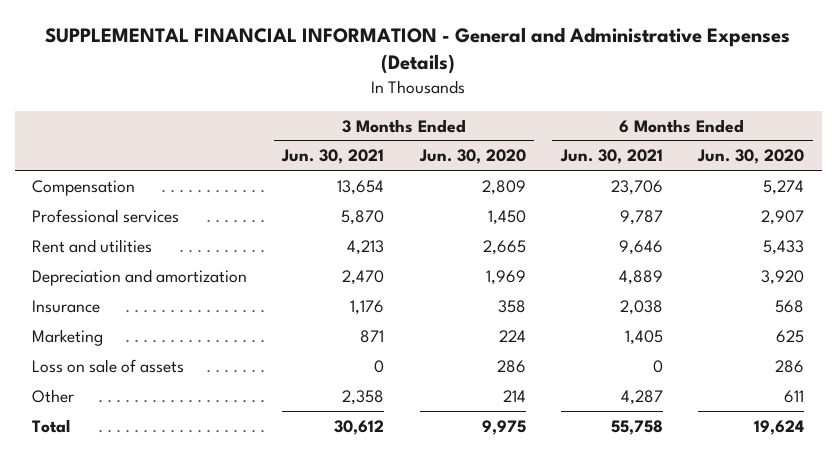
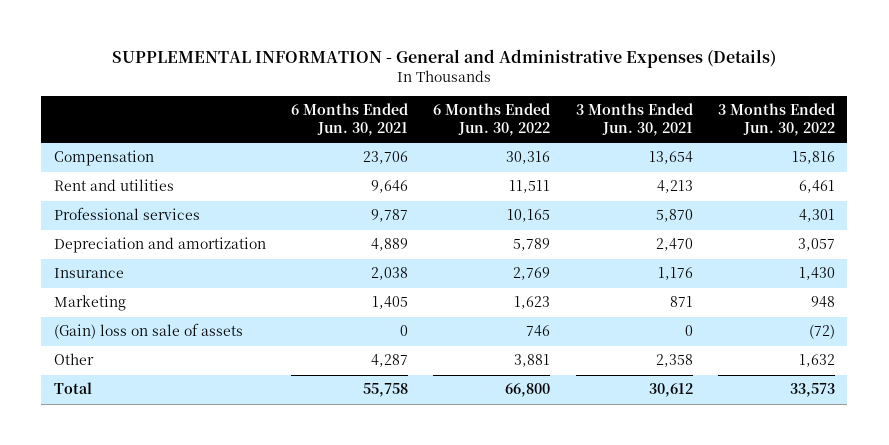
[45,26,791,75] SUPPLEMENTAL FINANCIAL INFORMATION - General and Administrative Expenses (Details) -> [112,49,777,69] SUPPLEMENTAL INFORMATION - General and Administrative Expenses (Details)
[418,149,526,165] Jun. 30, 2020 -> none
[697,149,805,165] Jun. 30, 2020 -> none
none -> [433,103,551,137] 6 Months Ended Jun. 30, 2022
none -> [717,103,835,137] 3 Months Ended Jun. 30, 2022
[32,208,180,223] Professional services -> [53,207,200,221] Professional services
[32,358,185,373] Loss on sale of assets -> [53,323,243,340] (Gain) loss on sale of assets

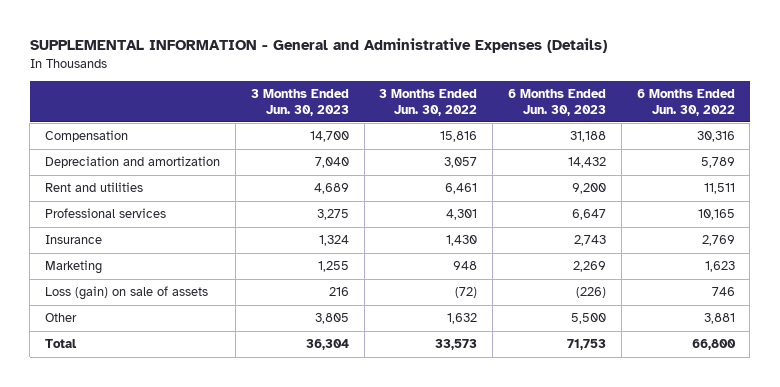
[291,103,409,137] 6 Months Ended Jun. 30, 2021 -> none
[575,103,693,137] 3 Months Ended Jun. 30, 2021 -> none
none -> [250,88,349,116] 3 Months Ended Jun. 30, 2023
none -> [507,88,606,116] 6 Months Ended Jun. 30, 2023
[53,237,266,254] Depreciation and amortization -> [45,156,221,169] Depreciation and amortization
[53,323,243,340] (Gain) loss on sale of assets -> [45,286,209,301] Loss (gain) on sale of assets

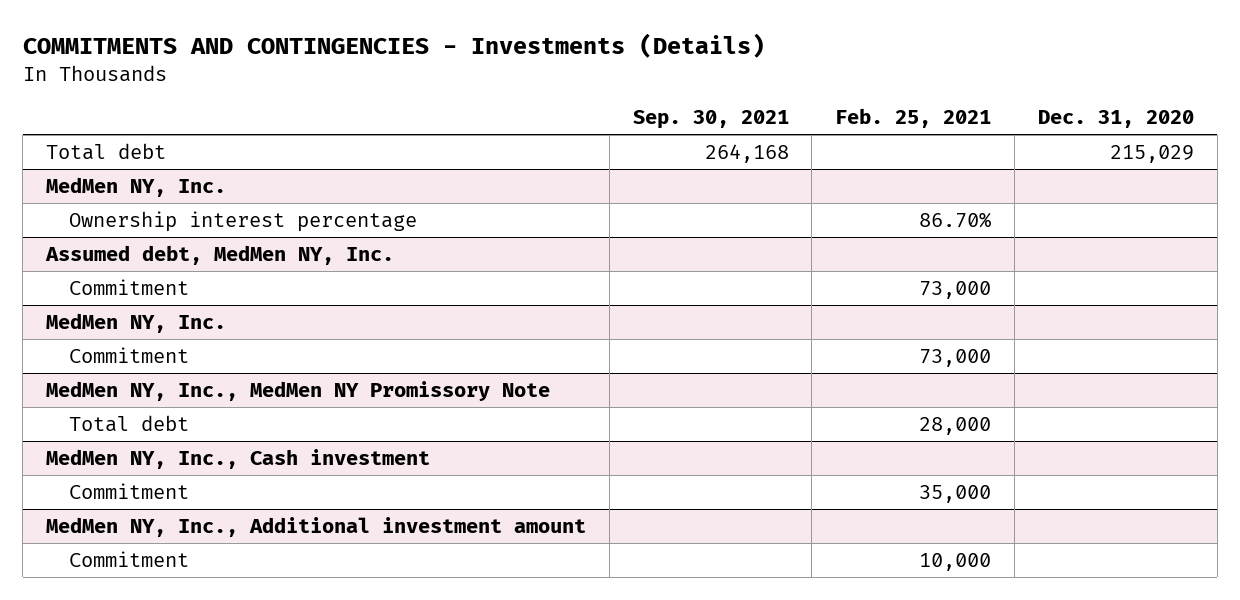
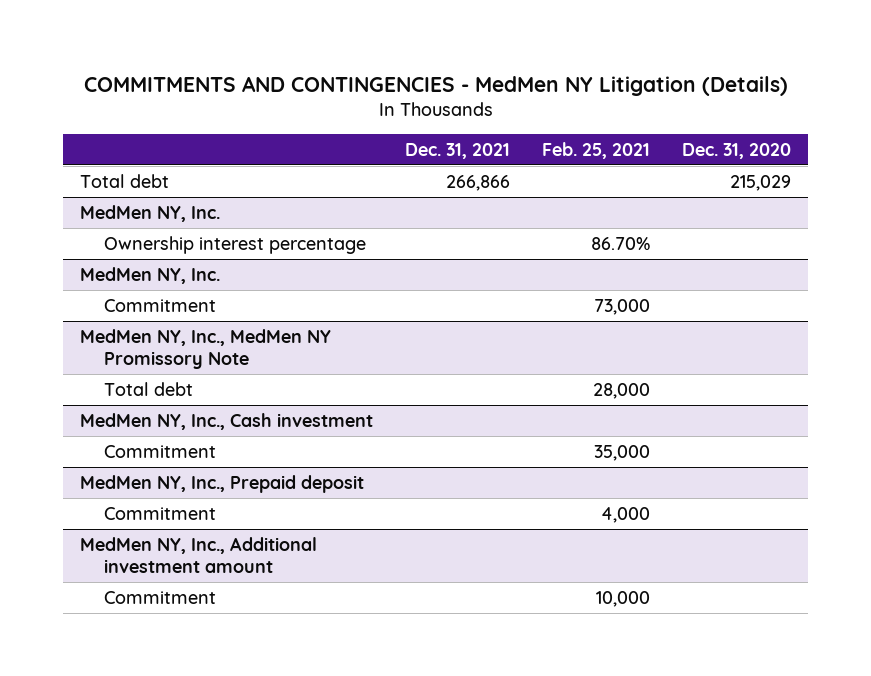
[22,32,765,58] COMMITMENTS AND CONTINGENCIES - Investments (Details) -> [83,75,788,96] COMMITMENTS AND CONTINGENCIES - MedMen NY Litigation (Details)
[632,110,789,130] Sep. 30, 2021 -> none
none -> [404,143,510,160] Dec. 31, 2021
[44,244,394,265] Assumed debt, MedMen NY, Inc. -> none
[68,278,189,295] Commitment -> none
none -> [79,474,364,493] MedMen NY, Inc., Prepaid deposit
none -> [103,506,216,520] Commitment

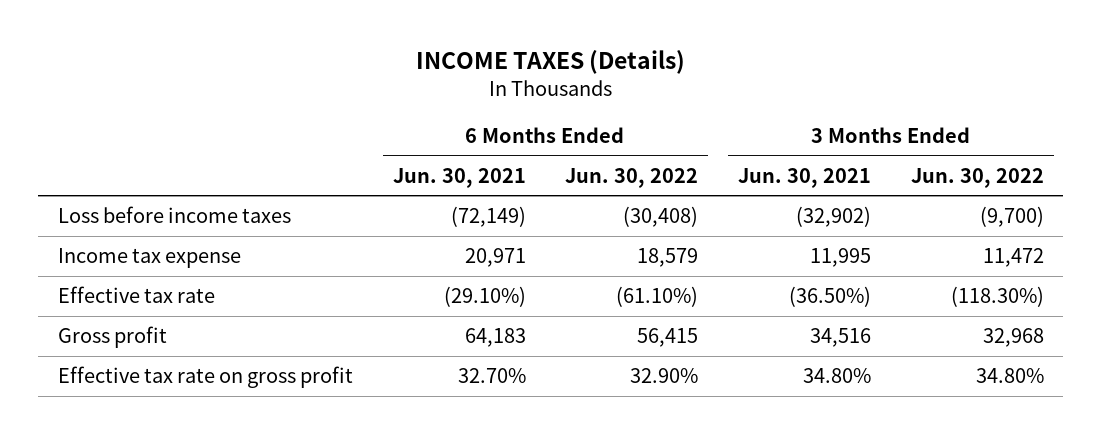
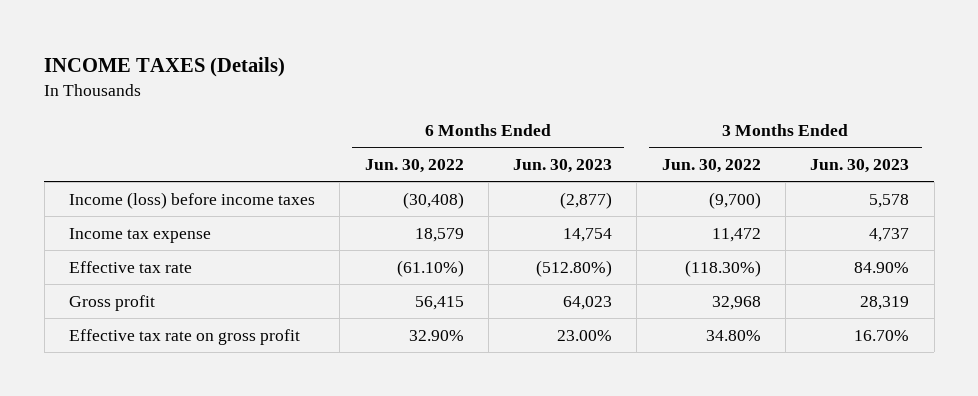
[392,167,526,188] Jun. 30, 2021 -> none
[737,167,871,188] Jun. 30, 2021 -> none
none -> [513,159,613,174] Jun. 30, 2023
none -> [810,159,910,174] Jun. 30, 2023
[57,206,291,224] Loss before income taxes -> [68,191,315,209] Income (loss) before income taxes

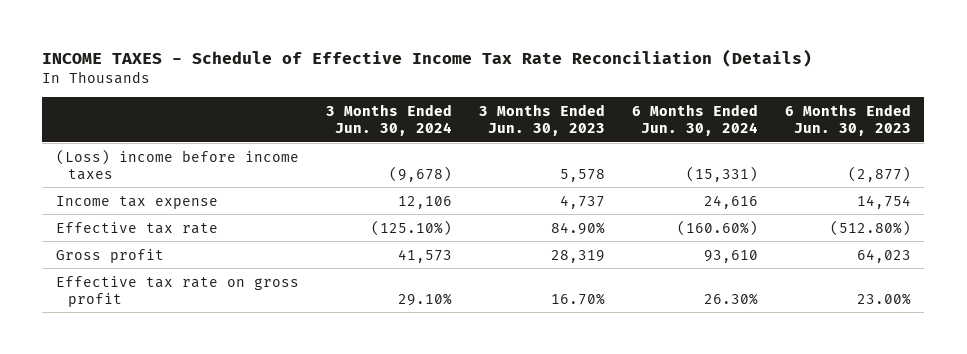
[44,56,286,77] INCOME TAXES (Details) -> [42,49,813,68] INCOME TAXES - Schedule of Effective Income Tax Rate Reconciliation (Details)
[364,159,464,174] Jun. 30, 2022 -> none
[661,159,761,174] Jun. 30, 2022 -> none
none -> [325,103,452,136] 3 Months Ended Jun. 30, 2024
none -> [631,103,758,136] 6 Months Ended Jun. 30, 2024
[68,191,315,209] Income (loss) before income taxes -> [55,148,299,180] (Loss) income before income taxes

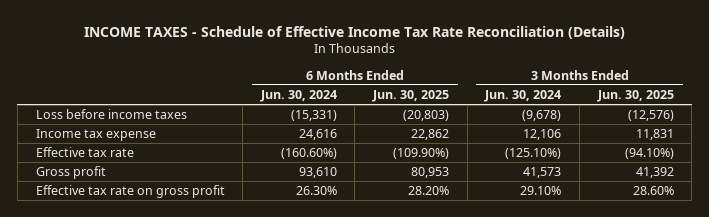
[478,103,605,136] 3 Months Ended Jun. 30, 2023 -> none
[784,103,911,136] 6 Months Ended Jun. 30, 2023 -> none
none -> [372,89,450,102] Jun. 30, 2025
none -> [596,89,674,102] Jun. 30, 2025
[55,148,299,180] (Loss) income before income taxes -> [35,109,187,120] Loss before income taxes

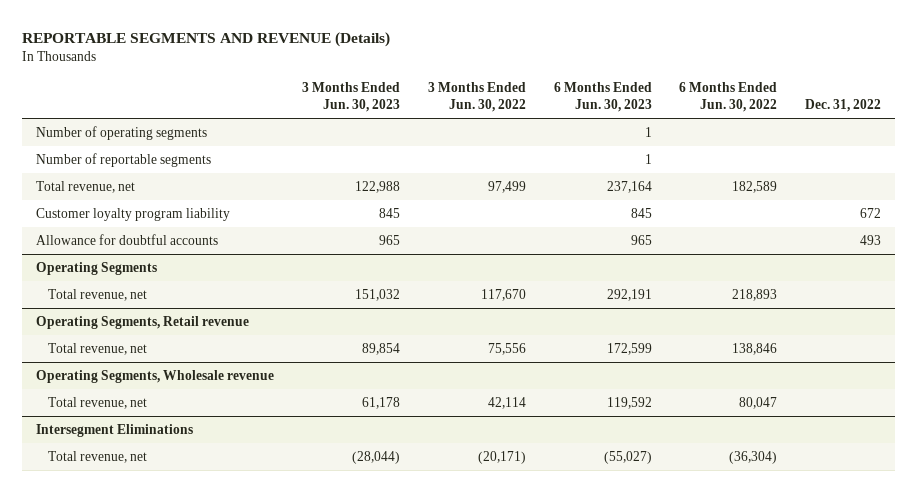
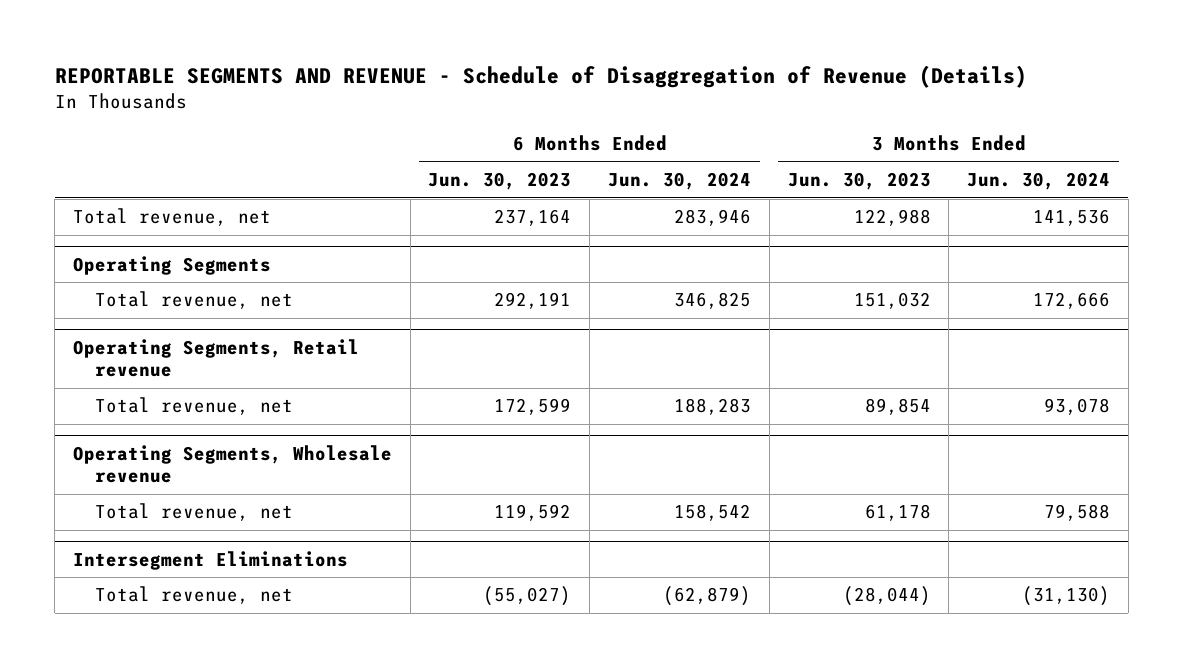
[22,31,391,47] REPORTABLE SEGMENTS AND REVENUE (Details) -> [54,64,1027,88] REPORTABLE SEGMENTS AND REVENUE - Schedule of Disaggregation of Revenue (Details)
[427,82,526,113] 3 Months Ended Jun. 30, 2022 -> none
[679,82,778,113] 6 Months Ended Jun. 30, 2022 -> none
[805,99,882,113] Dec. 31, 2022 -> none
none -> [607,172,751,191] Jun. 30, 2024
none -> [967,172,1111,191] Jun. 30, 2024
[36,126,208,141] Number of operating segments -> none
[36,153,212,168] Number of reportable segments -> none
[36,208,231,222] Customer loyalty program liability -> none
[36,234,219,246] Allowance for doubtful accounts -> none

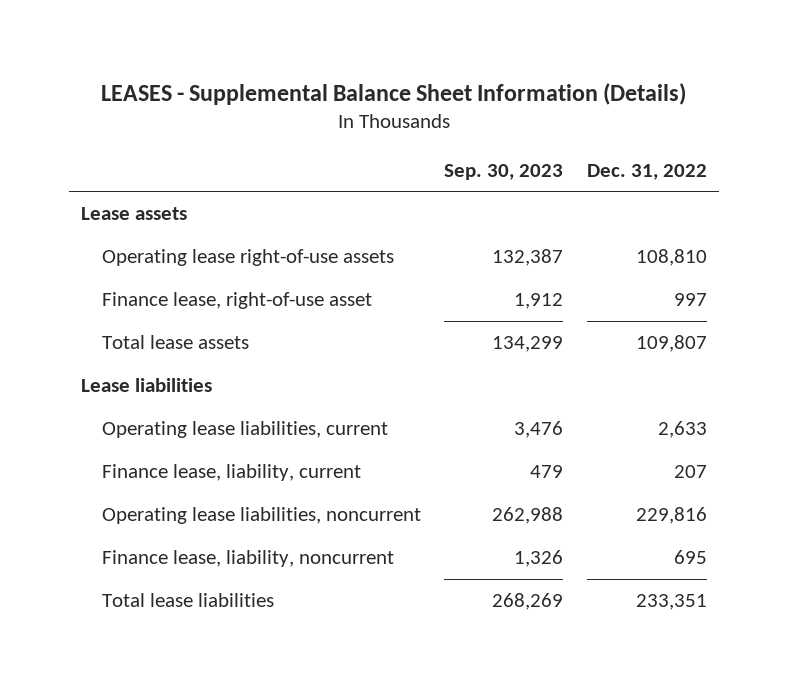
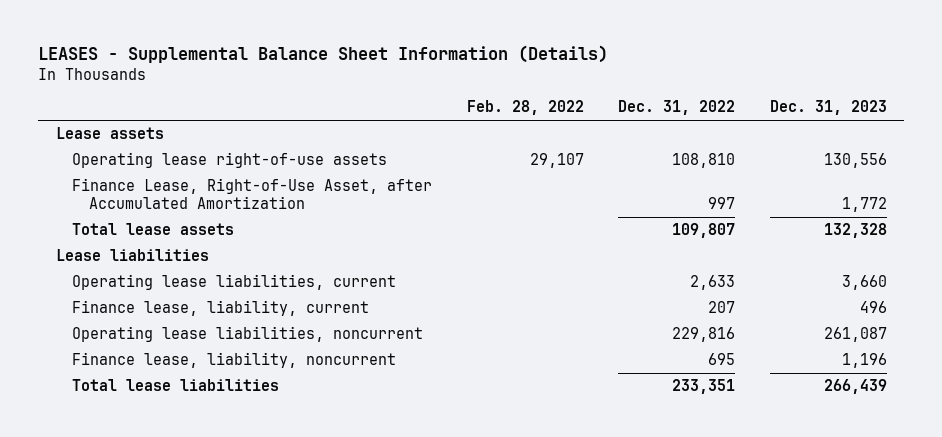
[444,163,564,180] Sep. 30, 2023 -> none
none -> [466,100,584,116] Feb. 28, 2022
none -> [769,100,887,116] Dec. 31, 2023
[101,291,372,309] Finance lease, right-of-use asset -> [72,178,433,210] Finance Lease, Right-of-Use Asset, after Accumulated Amortization

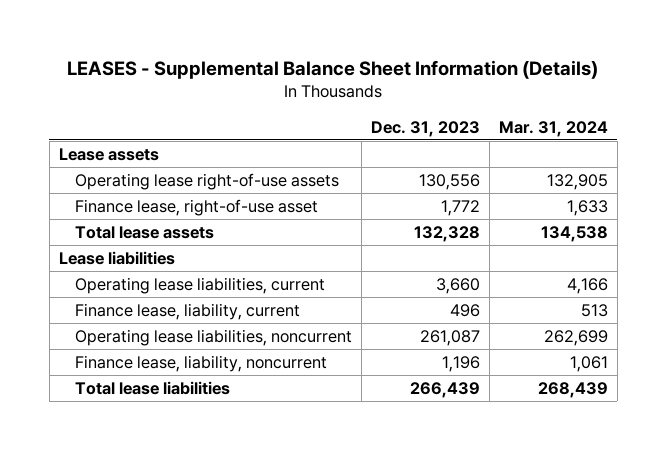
[466,100,584,116] Feb. 28, 2022 -> none
[618,100,736,116] Dec. 31, 2022 -> none
none -> [498,120,608,137] Mar. 31, 2024
[72,178,433,210] Finance Lease, Right-of-Use Asset, after Accumulated Amortization -> [74,198,318,216] Finance lease, right-of-use asset

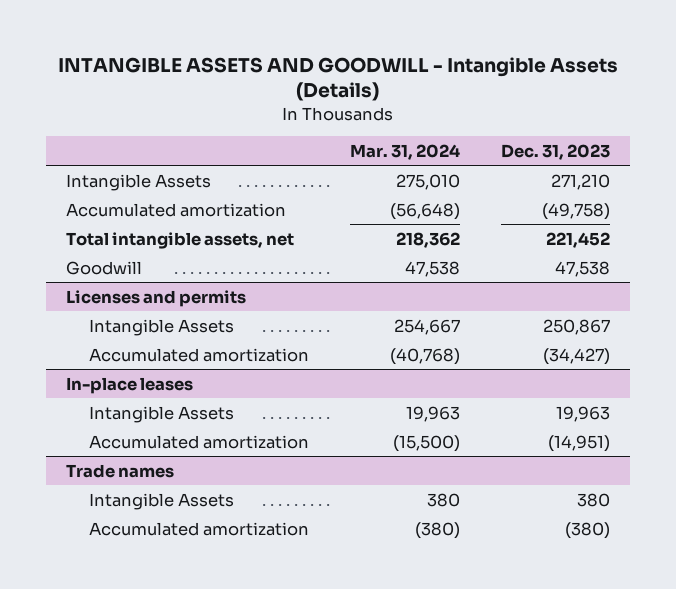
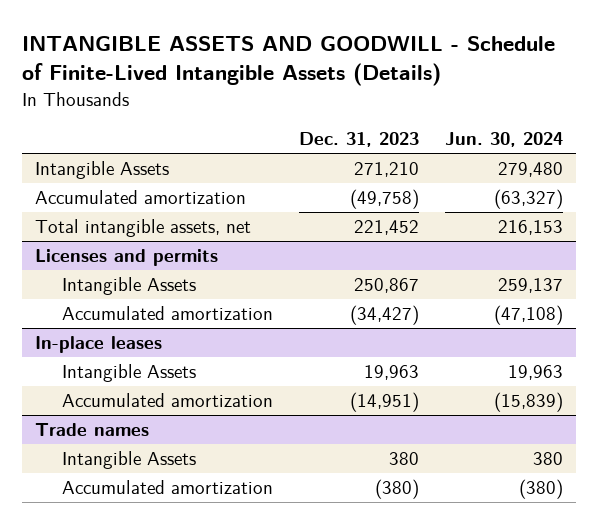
[57,56,618,102] INTANGIBLE ASSETS AND GOODWILL - Intangible Assets (Details) -> [22,36,556,87] INTANGIBLE ASSETS AND GOODWILL - Schedule of Finite-Lived Intangible Assets (Details)
[349,143,460,160] Mar. 31, 2024 -> none
none -> [444,132,563,148] Jun. 30, 2024
[66,260,143,275] Goodwill -> none

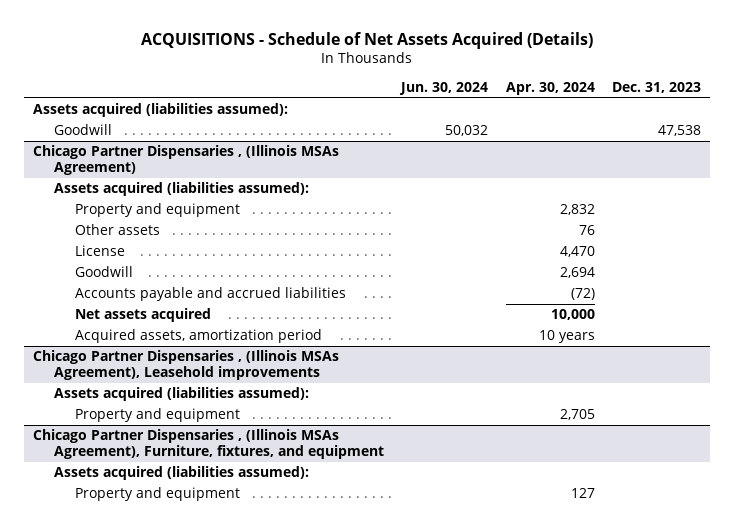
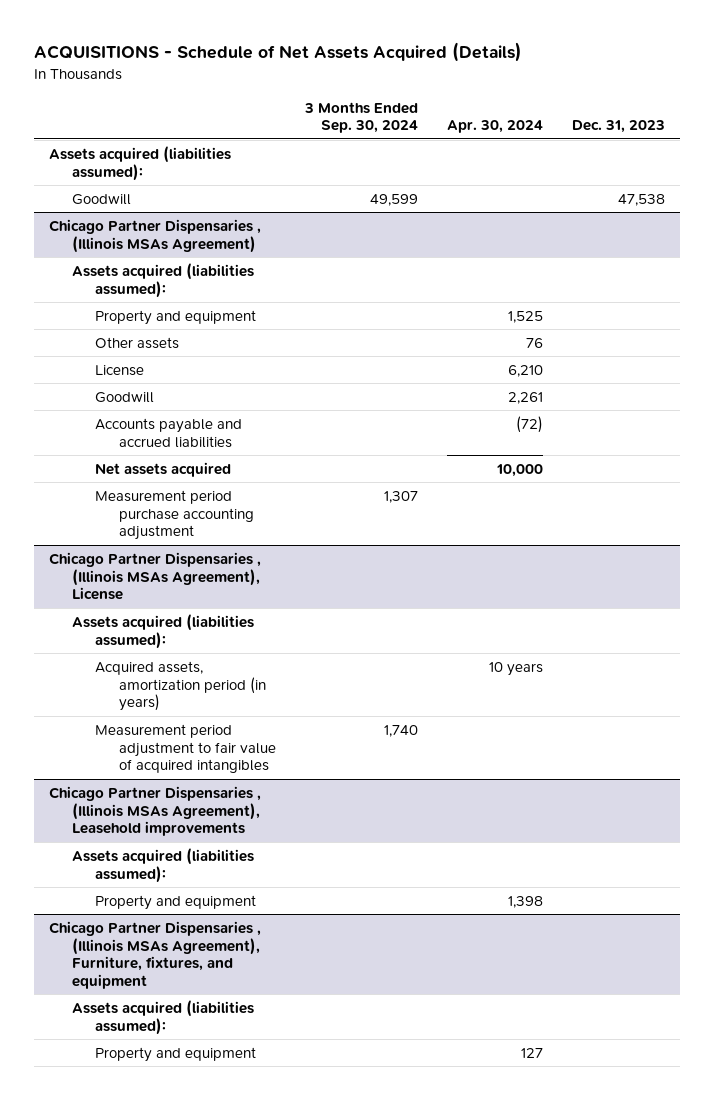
[399,81,489,95] Jun. 30, 2024 -> none
none -> [303,101,418,134] 3 Months Ended Sep. 30, 2024
[559,204,595,216] 2,832 -> [507,310,543,323] 1,525
[559,246,595,258] 4,470 -> [507,364,543,377] 6,210
[559,267,595,279] 2,694 -> [507,391,543,404] 2,261
none -> [95,489,254,541] Measurement period purchase accounting adjustment
none -> [49,551,262,601] Chicago Partner Dispensaries , (Illinois MSAs Agreement), License
none -> [72,613,255,649] Assets acquired (liabilities assumed):
[74,329,322,344] Acquired assets, amortization period -> [95,660,266,712] Acquired assets, amortization period (in years)
none -> [95,723,276,774] Measurement period adjustment to fair value of acquired intangibles
[559,409,595,421] 2,705 -> [507,895,543,908] 1,398

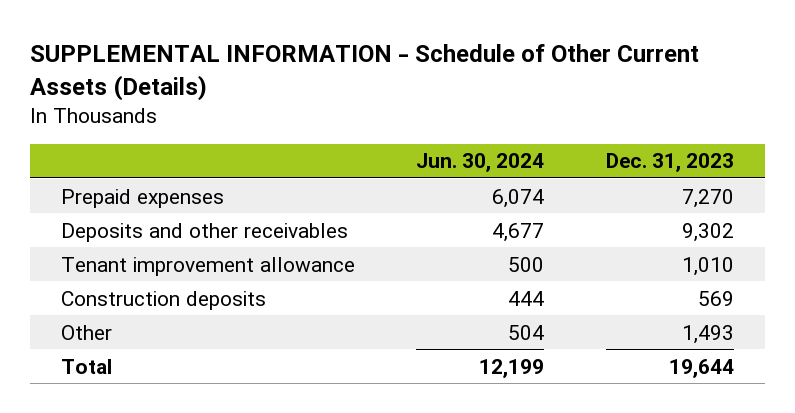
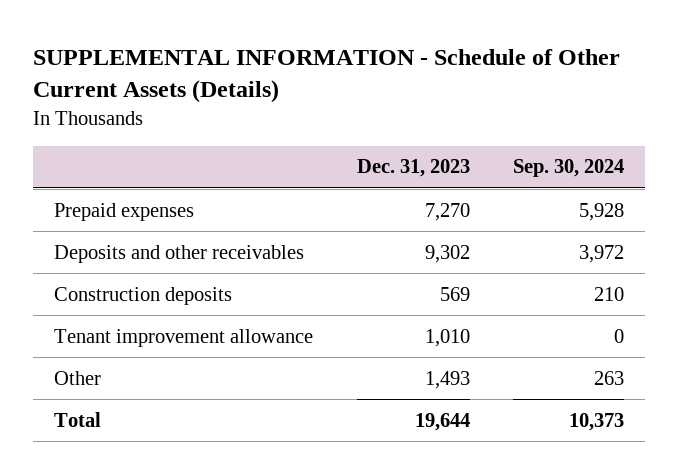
[416,153,545,173] Jun. 30, 2024 -> none
none -> [512,159,624,178] Sep. 30, 2024
[60,256,355,276] Tenant improvement allowance -> [54,328,314,347] Tenant improvement allowance

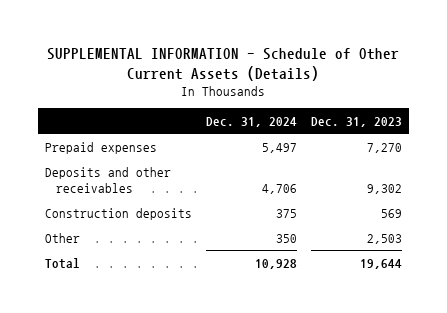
[512,159,624,178] Sep. 30, 2024 -> none
none -> [205,116,297,127] Dec. 31, 2024
[54,328,314,347] Tenant improvement allowance -> none
[424,370,470,389] 1,493 -> [366,233,402,244] 2,503

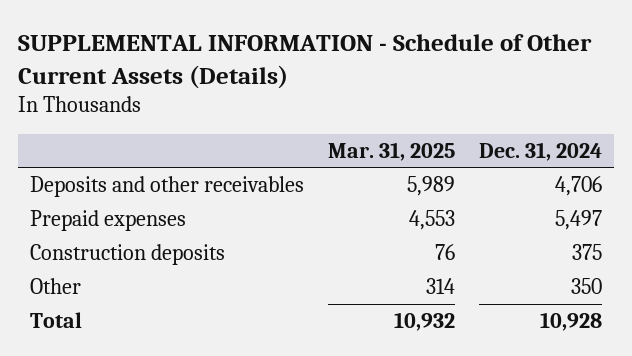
[310,116,402,127] Dec. 31, 2023 -> none
none -> [327,141,455,161] Mar. 31, 2025
[44,141,157,154] Prepaid expenses -> [29,210,186,232] Prepaid expenses

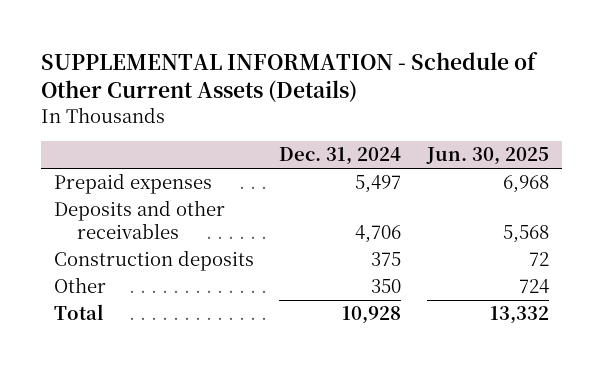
[327,141,455,161] Mar. 31, 2025 -> none
none -> [426,147,550,166] Jun. 30, 2025
[29,176,304,198] Deposits and other receivables -> [53,200,225,240] Deposits and other receivables

